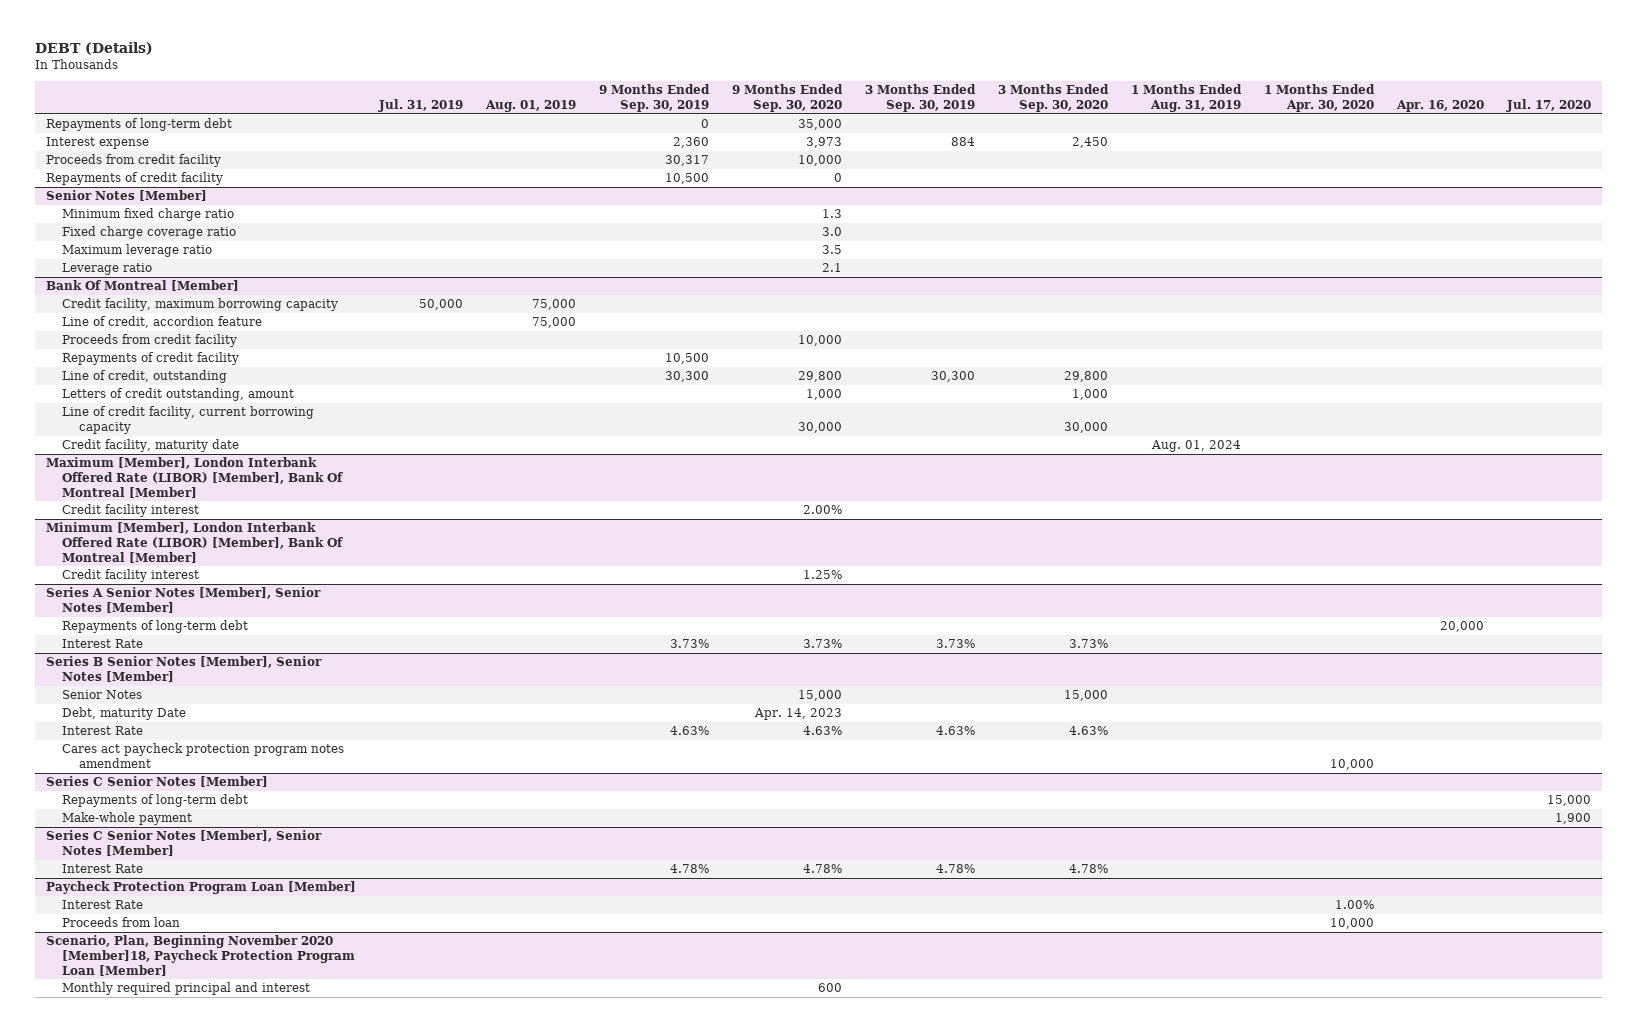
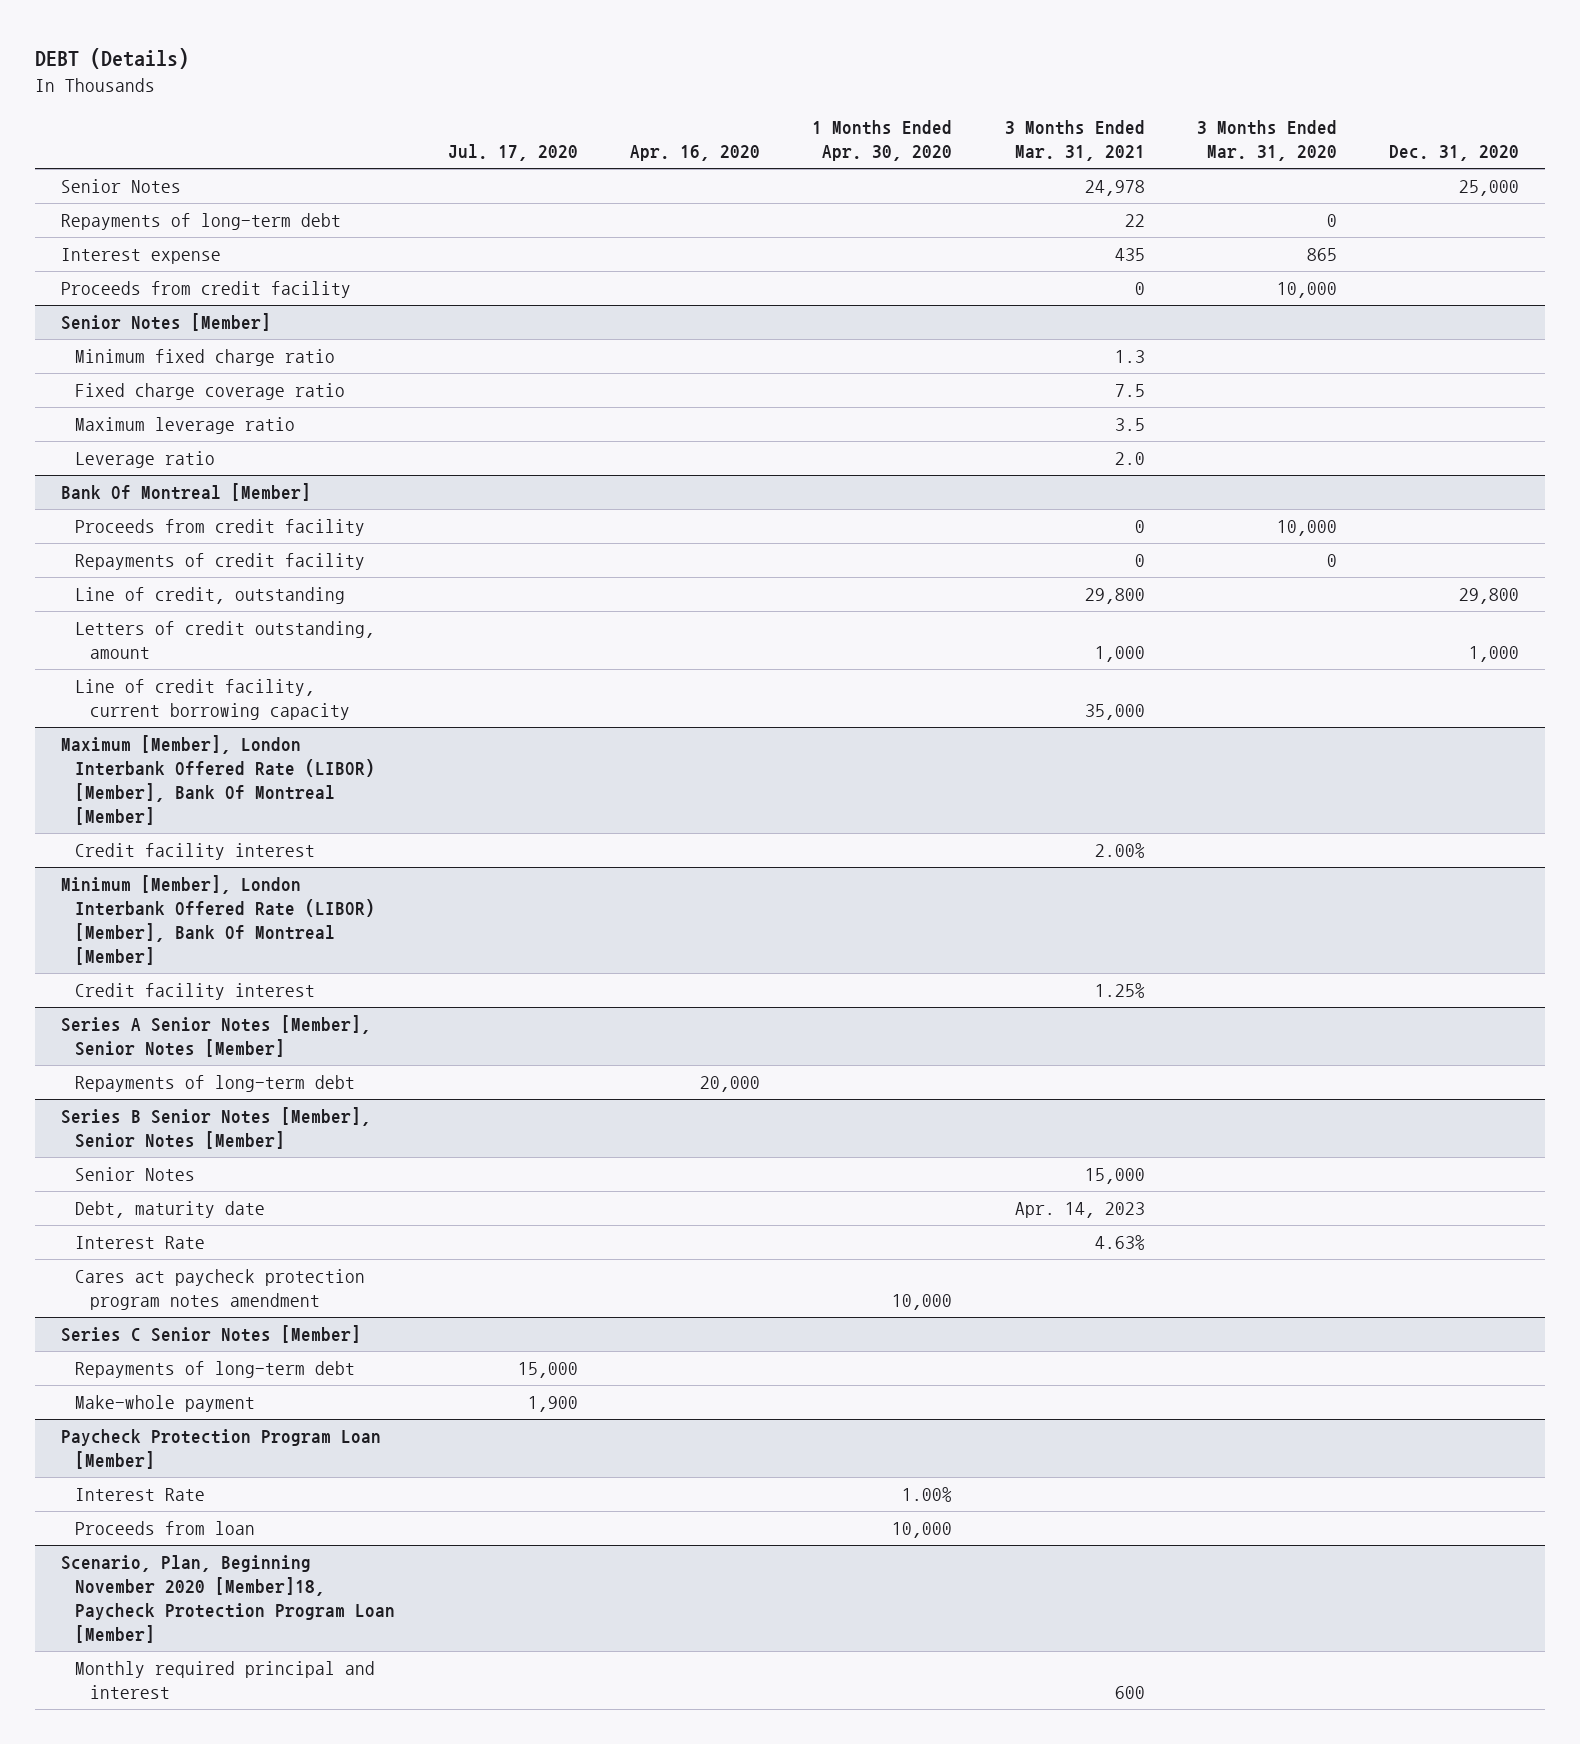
[378,98,464,112] Jul. 31, 2019 -> none
[485,99,577,112] Aug. 01, 2019 -> none
[598,84,710,112] 9 Months Ended Sep. 30, 2019 -> none
[731,84,843,112] 9 Months Ended Sep. 30, 2020 -> none
[864,84,976,112] 3 Months Ended Sep. 30, 2019 -> none
[997,84,1109,112] 3 Months Ended Sep. 30, 2020 -> none
[1130,84,1242,112] 1 Months Ended Aug. 31, 2019 -> none
none -> [1004,120,1145,162] 3 Months Ended Mar. 31, 2021
none -> [1196,120,1337,162] 3 Months Ended Mar. 31, 2020
none -> [1389,145,1520,162] Dec. 31, 2020
none -> [61,179,182,194] Senior Notes
[46,172,224,186] Repayments of credit facility -> none
[62,298,339,312] Credit facility, maximum borrowing capacity -> none
[62,316,263,329] Line of credit, accordion feature -> none
[62,439,240,453] Credit facility, maturity date -> none
[62,639,144,649] Interest Rate -> none
[62,707,187,721] Debt, maturity Date -> [75,1201,266,1219] Debt, maturity date
[46,830,323,857] Series C Senior Notes [Member], Senior Notes [Member] -> none
[62,864,144,874] Interest Rate -> none

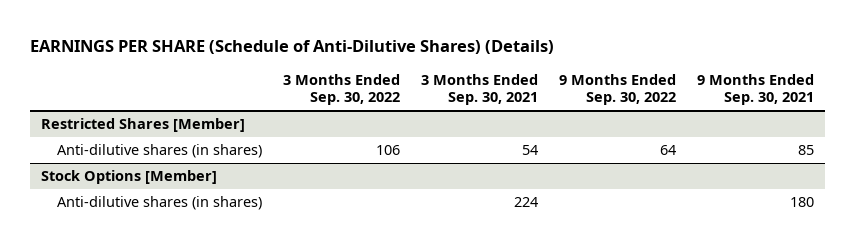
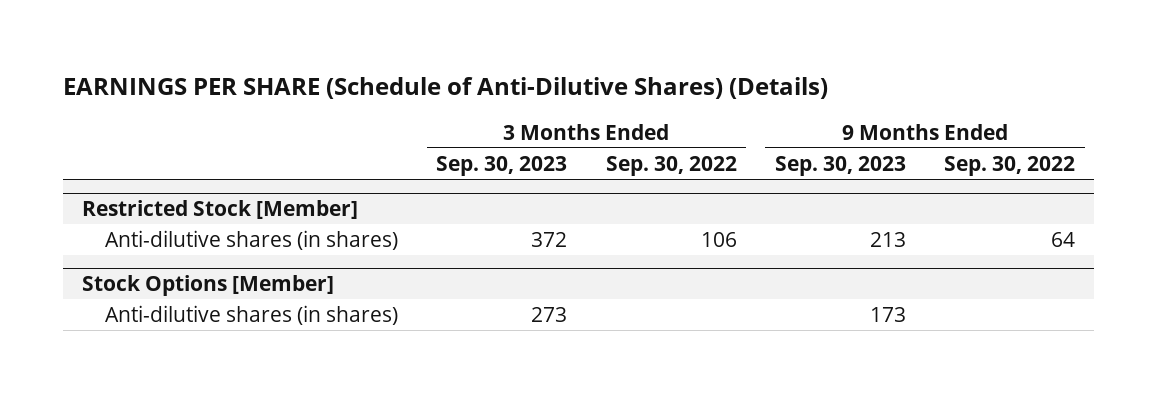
[420,73,538,106] 3 Months Ended Sep. 30, 2021 -> none
[697,73,815,106] 9 Months Ended Sep. 30, 2021 -> none
none -> [436,155,568,176] Sep. 30, 2023
none -> [774,155,906,176] Sep. 30, 2023
[40,118,245,133] Restricted Shares [Member] -> [82,200,359,220] Restricted Stock [Member]

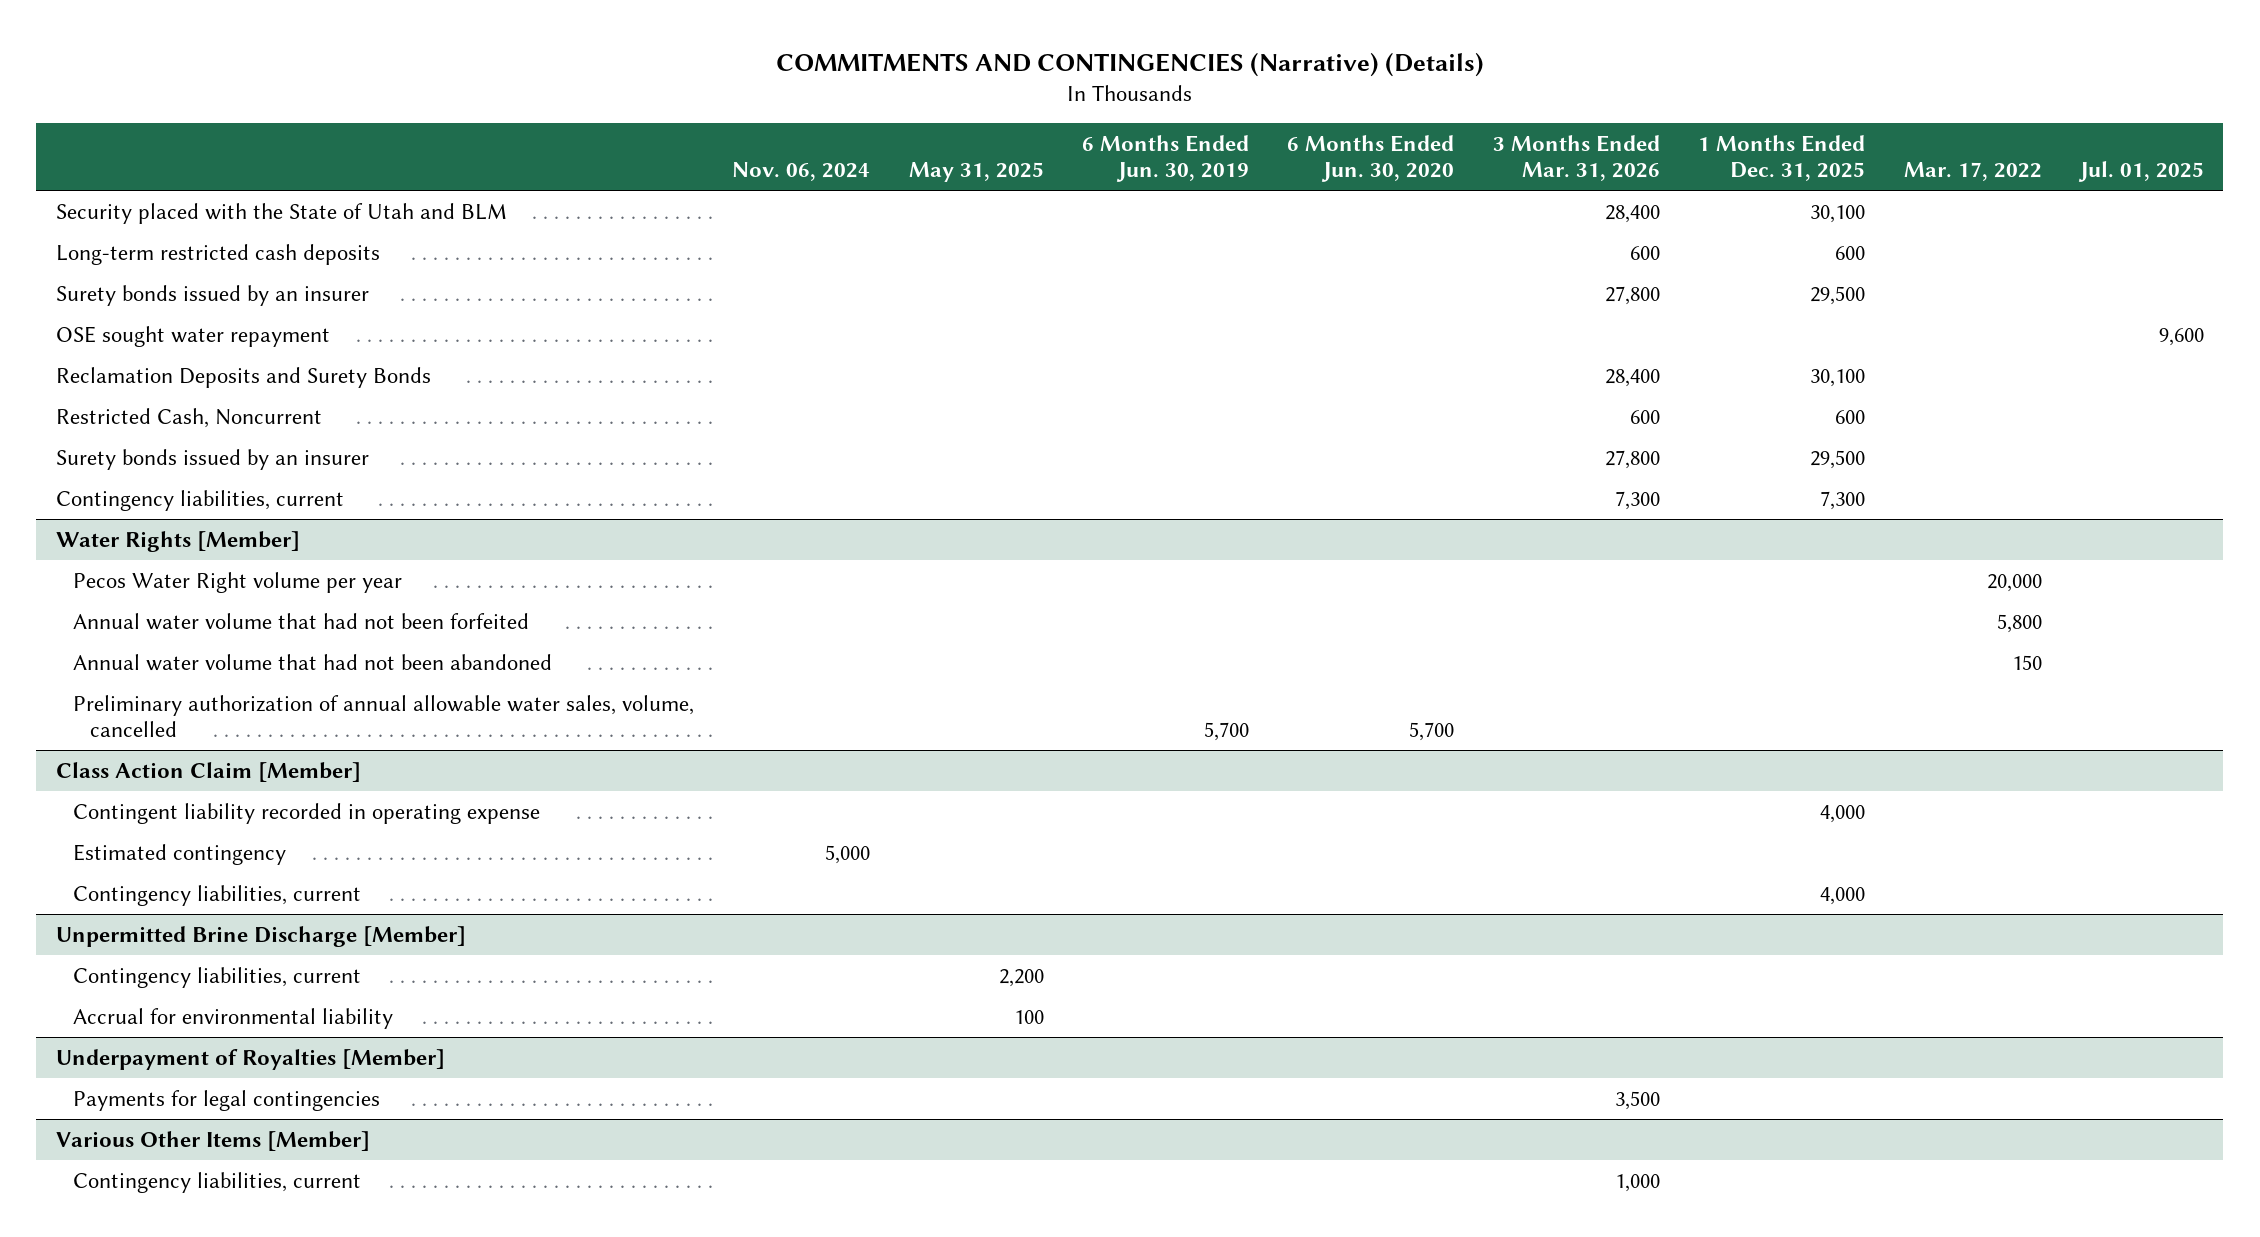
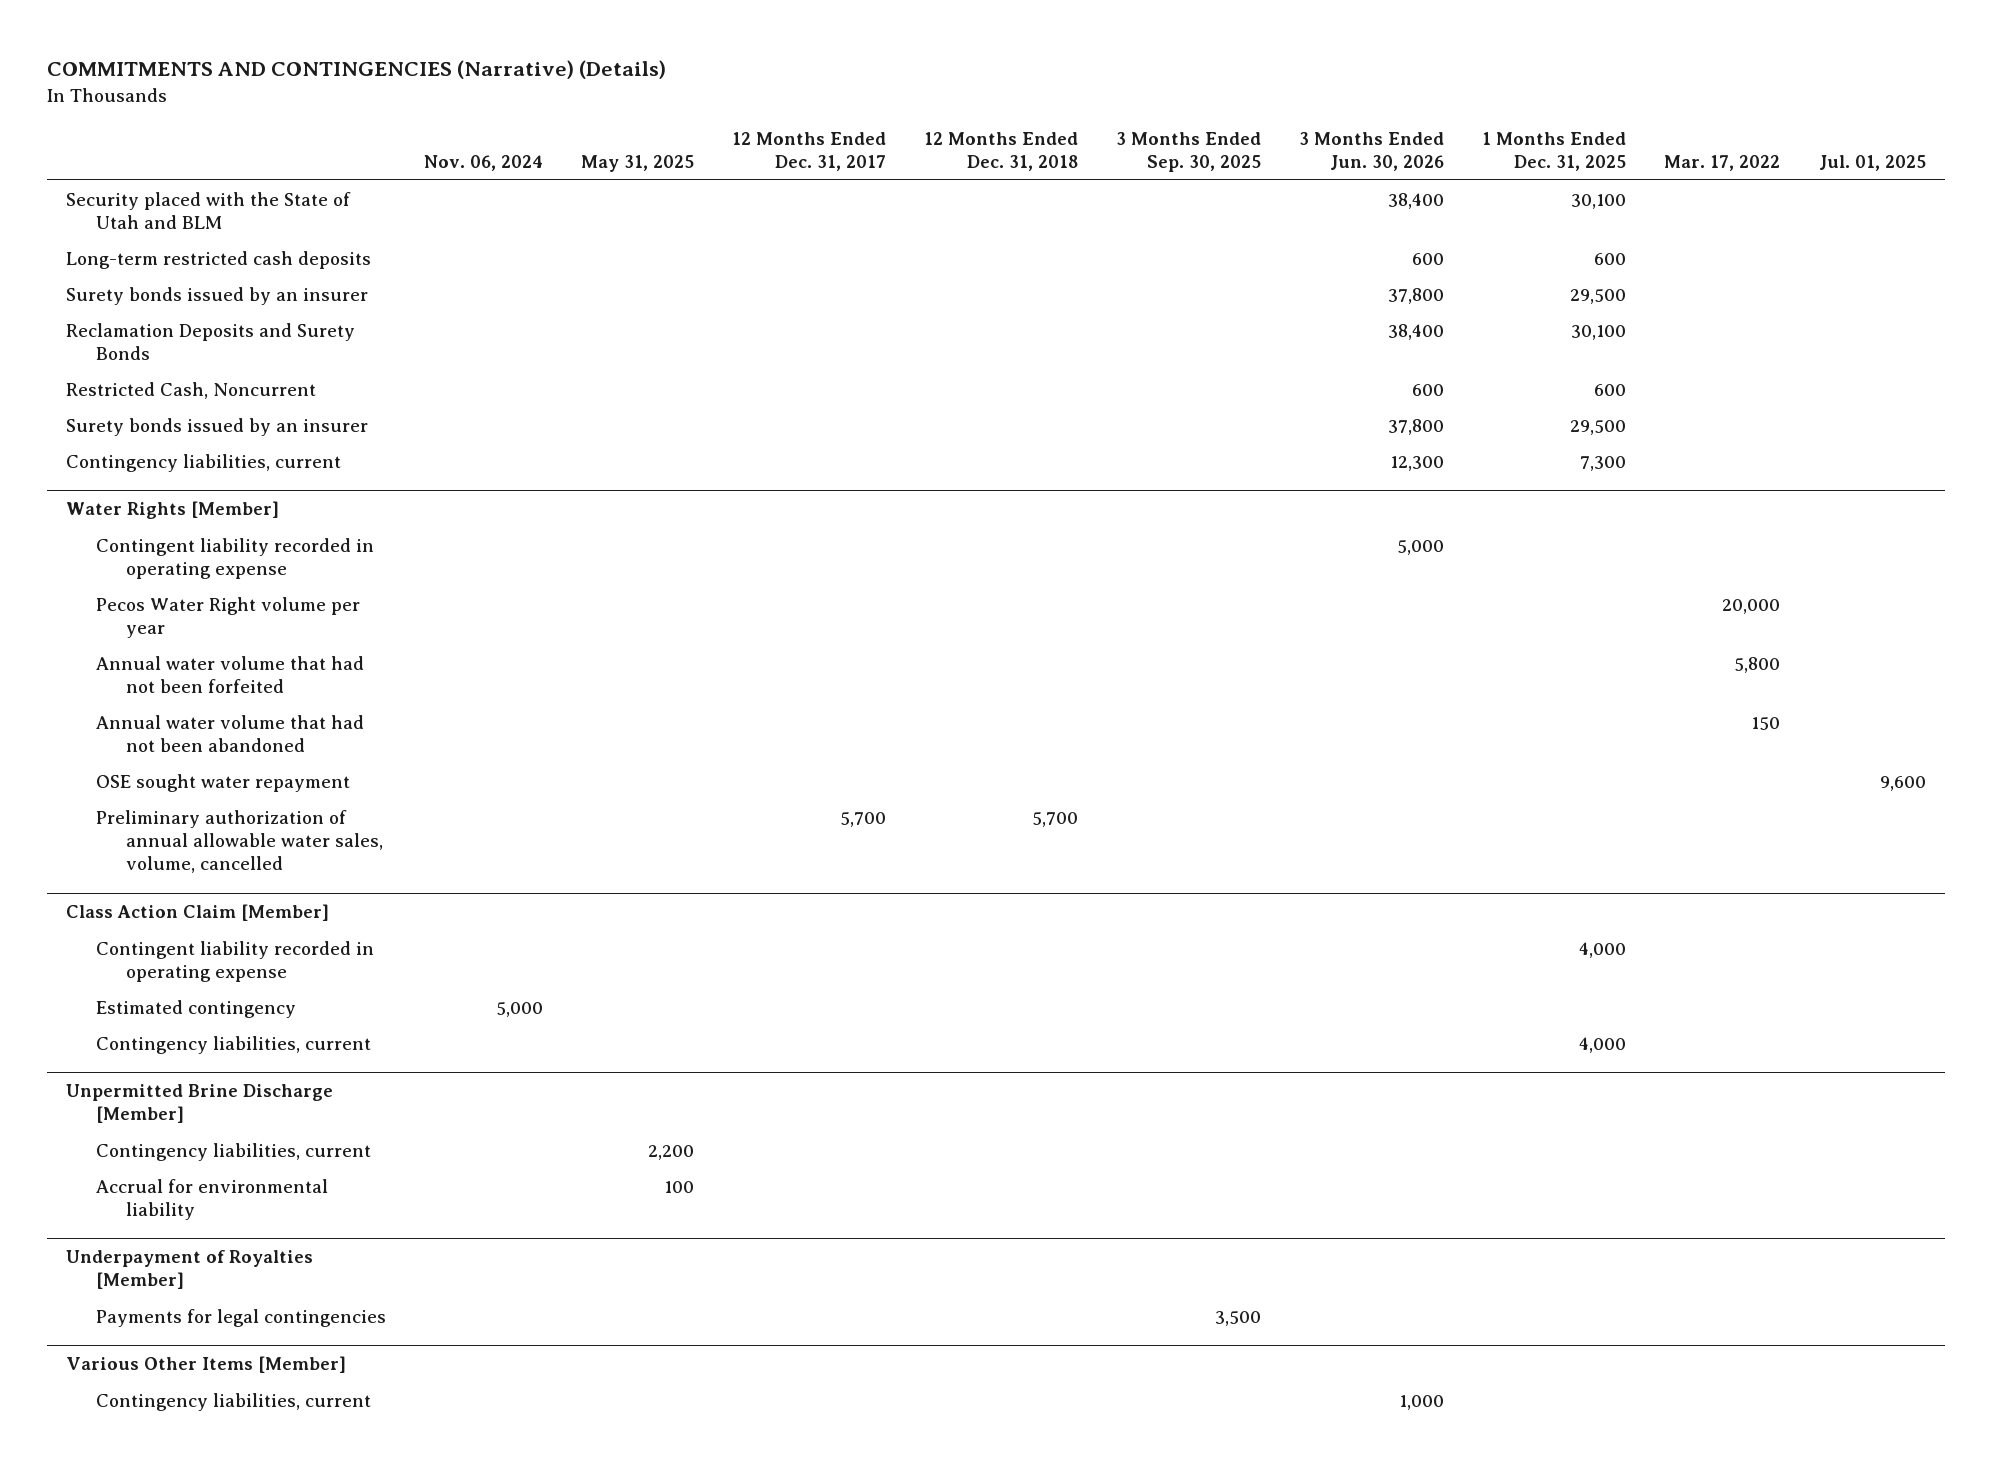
[1082,134,1250,183] 6 Months Ended Jun. 30, 2019 -> none
[1287,134,1455,183] 6 Months Ended Jun. 30, 2020 -> none
[1492,134,1660,182] 3 Months Ended Mar. 31, 2026 -> none
none -> [732,131,887,171] 12 Months Ended Dec. 31, 2017
none -> [924,131,1079,171] 12 Months Ended Dec. 31, 2018
none -> [1116,131,1262,172] 3 Months Ended Sep. 30, 2025
none -> [1299,131,1445,171] 3 Months Ended Jun. 30, 2026
[55,325,330,347] OSE sought water repayment -> none
none -> [96,537,375,579] Contingent liability recorded in operating expense
none -> [96,773,351,792] OSE sought water repayment

